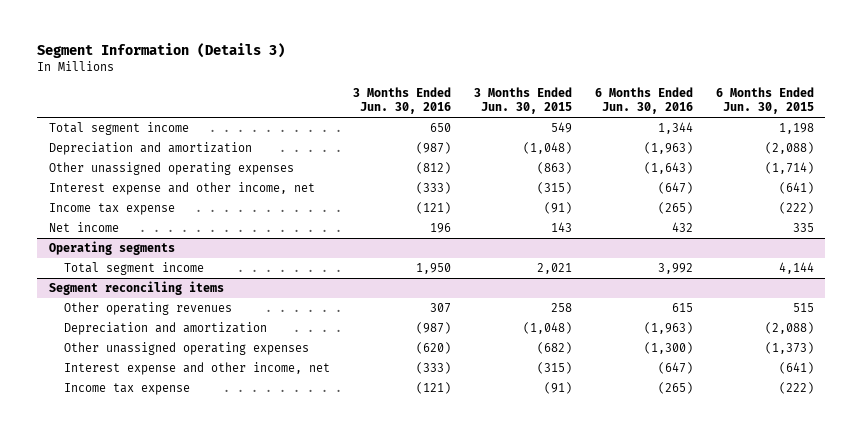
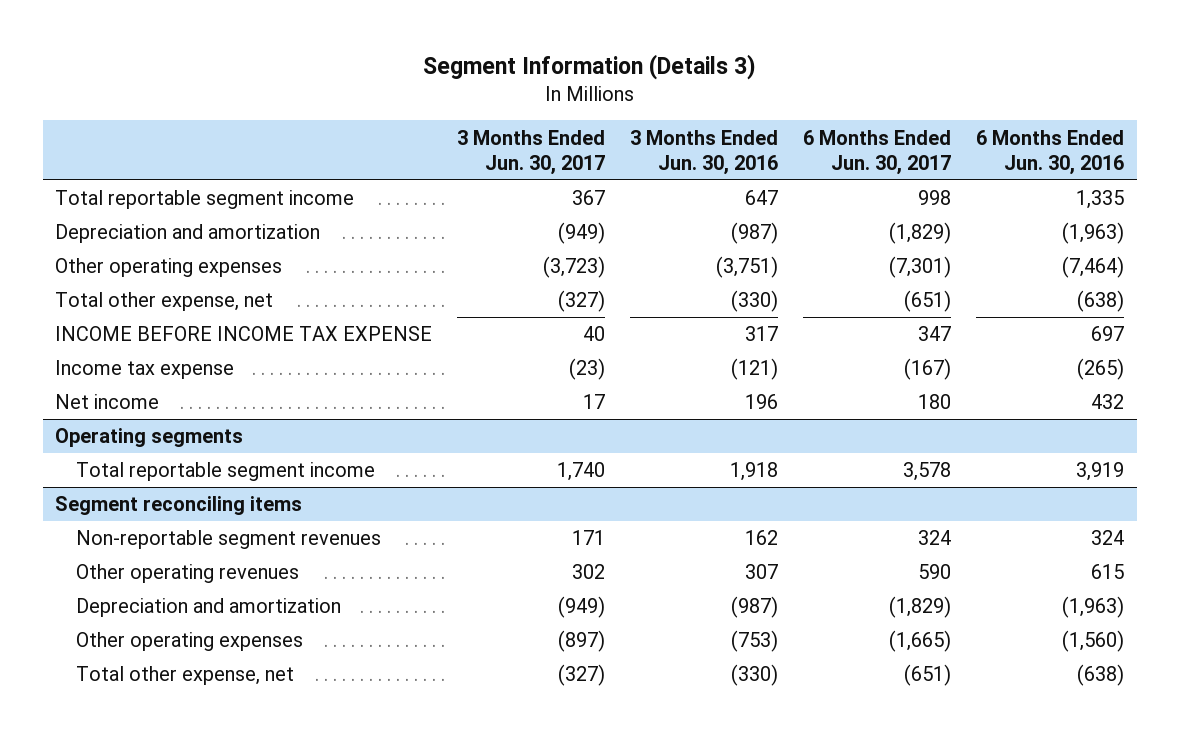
[474,86,573,115] 3 Months Ended Jun. 30, 2015 -> none
[715,86,814,115] 6 Months Ended Jun. 30, 2015 -> none
none -> [457,129,606,175] 3 Months Ended Jun. 30, 2017
none -> [803,129,952,175] 6 Months Ended Jun. 30, 2017
[48,122,189,136] Total segment income -> [55,190,355,210] Total reportable segment income
[430,123,452,133] 650 -> [745,190,779,206] 647
[658,122,694,135] 1,344 -> [1076,190,1125,210] 1,335
[48,162,294,176] Other unassigned operating expenses -> [55,258,283,278] Other operating expenses
[416,162,452,175] (812) -> [716,256,779,279] (3,751)
[644,162,694,175] (1,643) -> [1062,256,1125,279] (7,464)
[48,182,315,196] Interest expense and other income, net -> [55,292,274,312] Total other expense, net
[416,182,452,195] (333) -> [731,290,779,313] (330)
[658,182,694,195] (647) -> [1077,290,1125,313] (638)
none -> [55,326,433,342] INCOME BEFORE INCOME TAX EXPENSE
[64,262,205,276] Total segment income -> [75,462,375,482] Total reportable segment income
[416,263,452,275] 1,950 -> [730,462,779,482] 1,918
[658,263,694,275] 3,992 -> [1076,462,1125,482] 3,919
none -> [75,530,381,550] Non-reportable segment revenues
[64,383,191,396] Income tax expense -> none
[64,342,310,356] Other unassigned operating expenses -> [75,632,303,652] Other operating expenses
[416,342,452,355] (620) -> [731,630,779,653] (753)
[644,342,694,355] (1,300) -> [1062,630,1125,653] (1,560)
[64,362,331,376] Interest expense and other income, net -> [75,666,294,686] Total other expense, net
[416,362,452,375] (333) -> [731,664,779,687] (330)
[658,362,694,375] (647) -> [1077,664,1125,687] (638)

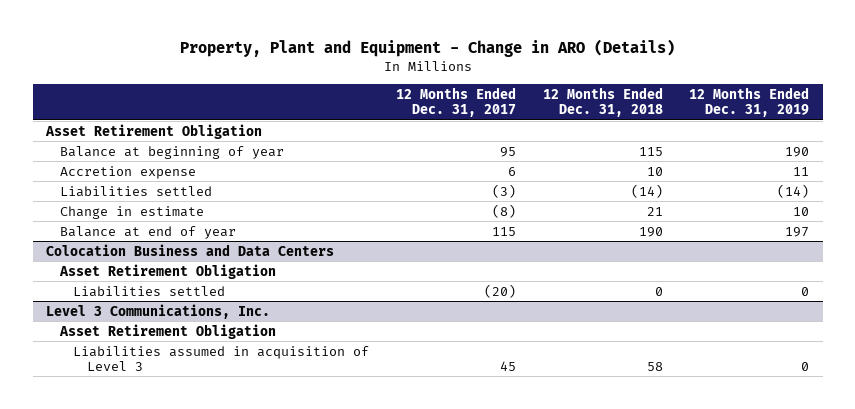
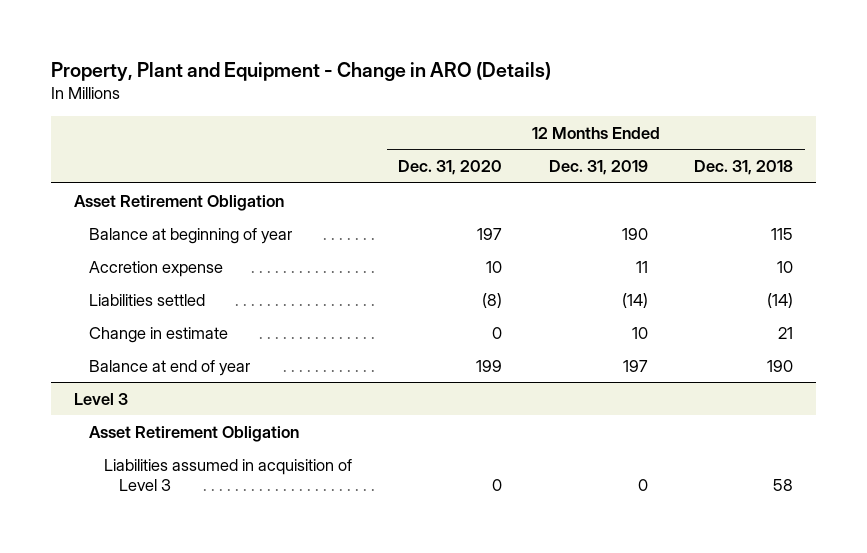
[395,86,516,118] 12 Months Ended Dec. 31, 2017 -> none
none -> [398,160,503,176] Dec. 31, 2020
[45,243,334,256] Colocation Business and Data Centers -> none
[58,263,276,279] Asset Retirement Obligation -> none
[73,285,226,297] Liabilities settled -> none
[45,303,270,319] Level 3 Communications, Inc. -> [73,392,128,405] Level 3

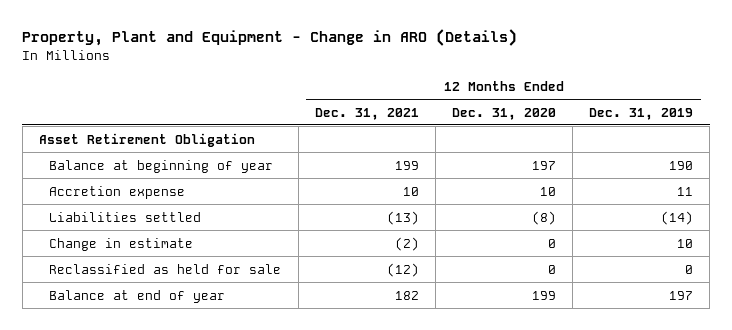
[693,160,793,176] Dec. 31, 2018 -> none
none -> [314,107,419,120] Dec. 31, 2021
none -> [49,263,282,274] Reclassified as held for sale
[73,392,128,405] Level 3 -> none
[88,425,299,442] Asset Retirement Obligation -> none
[103,458,352,492] Liabilities assumed in acquisition of Level 3 -> none

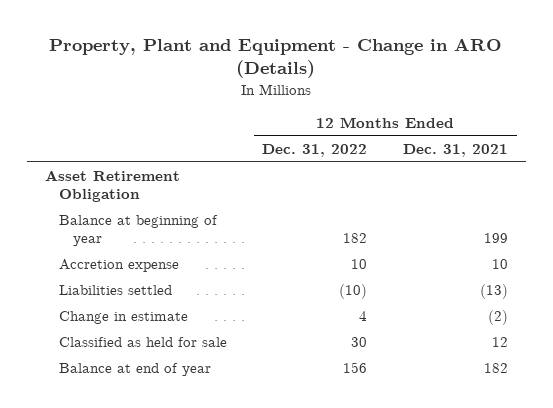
[451,107,556,120] Dec. 31, 2020 -> none
[589,107,694,120] Dec. 31, 2019 -> none
none -> [262,143,368,157] Dec. 31, 2022
[49,263,282,274] Reclassified as held for sale -> [58,337,227,348] Classified as held for sale
[386,262,419,277] (12) -> [492,337,509,348] 12

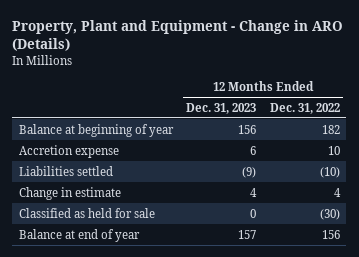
[403,143,509,157] Dec. 31, 2021 -> none
none -> [186,102,257,114] Dec. 31, 2023
[44,170,180,203] Asset Retirement Obligation -> none
[351,337,368,348] 30 -> [319,208,340,220] (30)

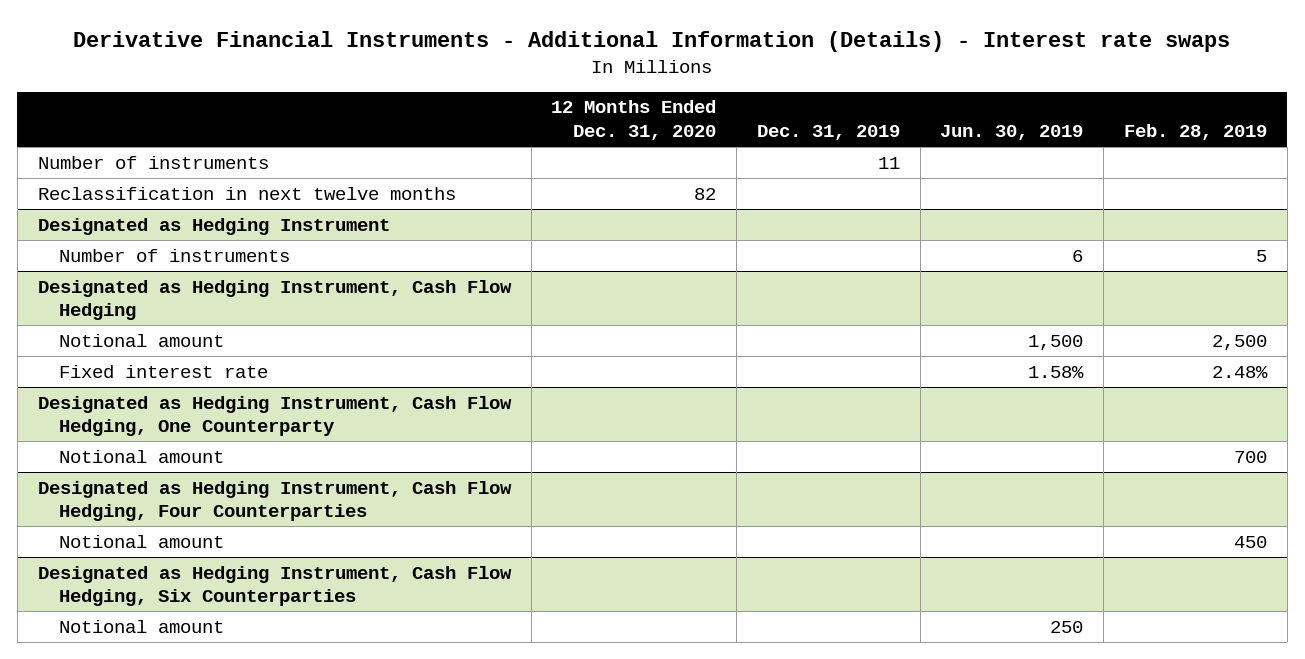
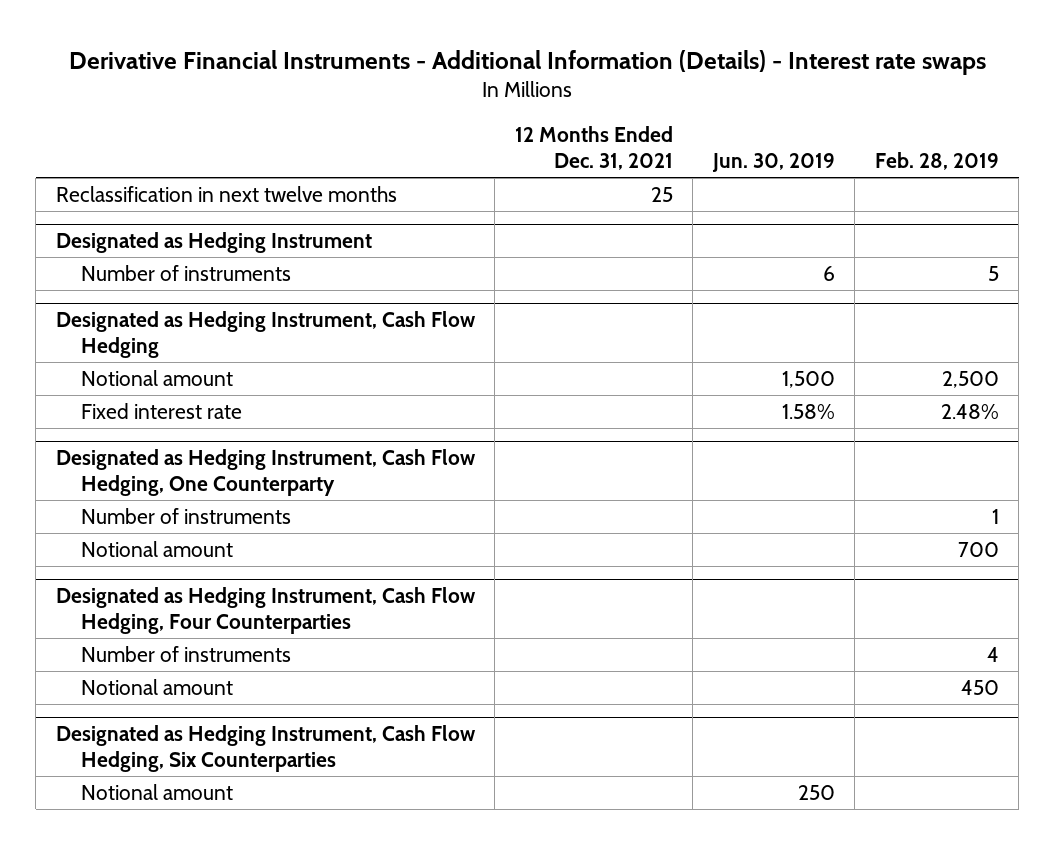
[551,100,717,141] 12 Months Ended Dec. 31, 2020 -> none
[756,125,900,141] Dec. 31, 2019 -> none
none -> [514,126,673,171] 12 Months Ended Dec. 31, 2021
[37,155,269,169] Number of instruments -> none
none -> [80,507,291,524] Number of instruments
none -> [80,645,291,662] Number of instruments

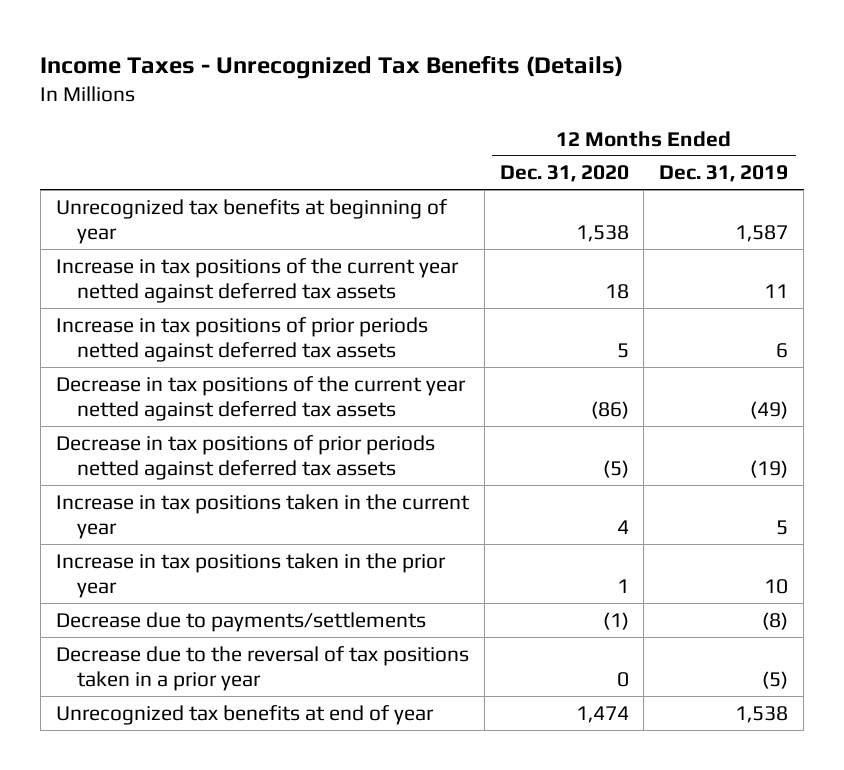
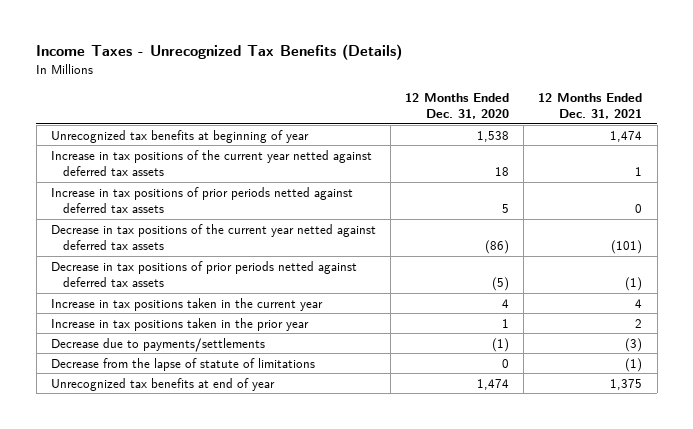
[659,165,789,183] Dec. 31, 2019 -> none
none -> [538,92,643,119] 12 Months Ended Dec. 31, 2021
[55,645,469,691] Decrease due to the reversal of tax positions taken in a prior year -> none
none -> [50,357,315,371] Decrease from the lapse of statute of limitations

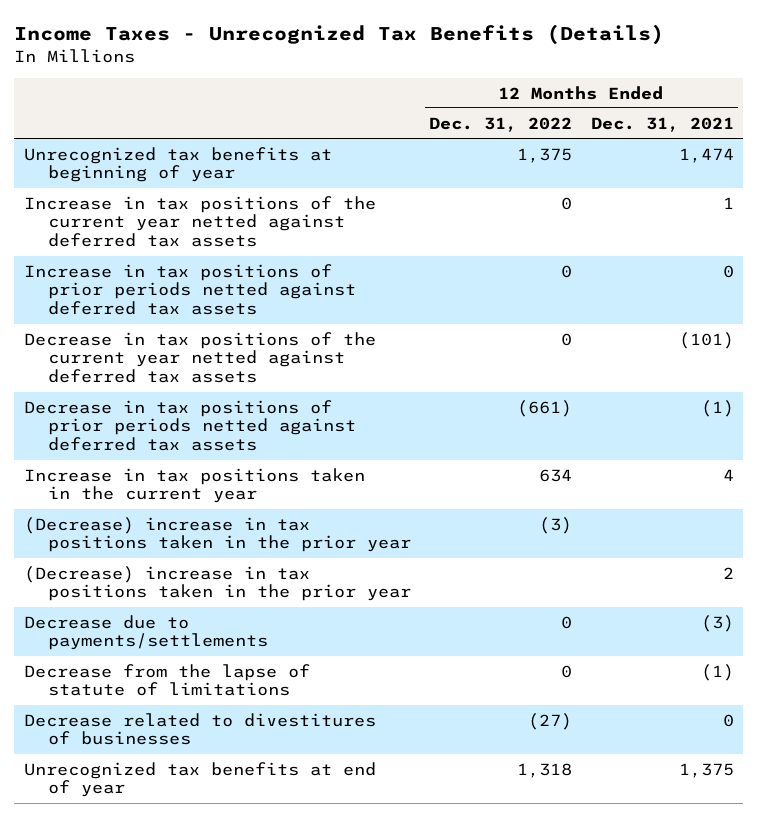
[405,92,510,119] 12 Months Ended Dec. 31, 2020 -> none
none -> [429,116,573,132] Dec. 31, 2022
none -> [23,516,412,553] (Decrease) increase in tax positions taken in the prior year
[50,317,309,331] Increase in tax positions taken in the prior year -> [23,565,412,602] (Decrease) increase in tax positions taken in the prior year
none -> [23,712,376,746] Decrease related to divestitures of businesses

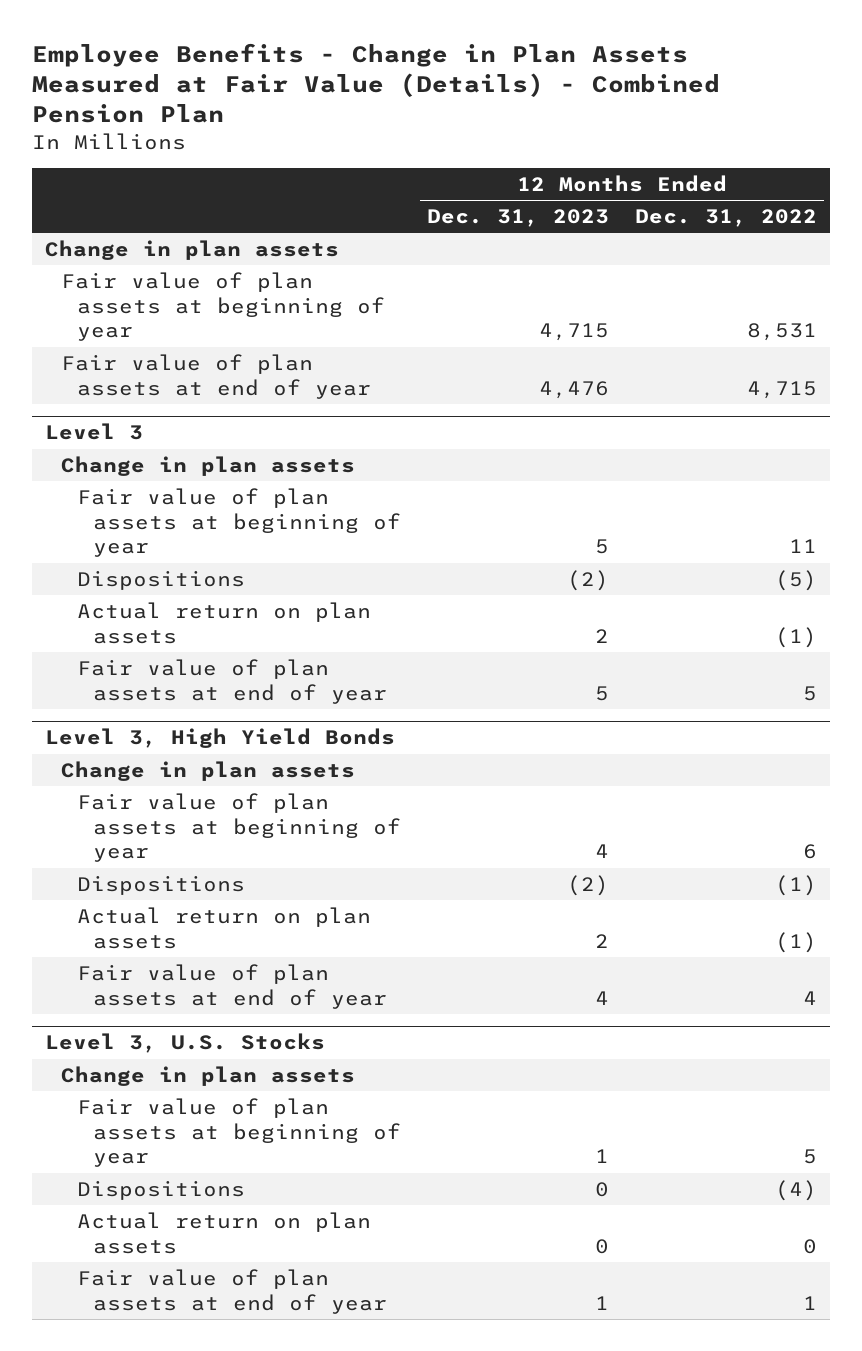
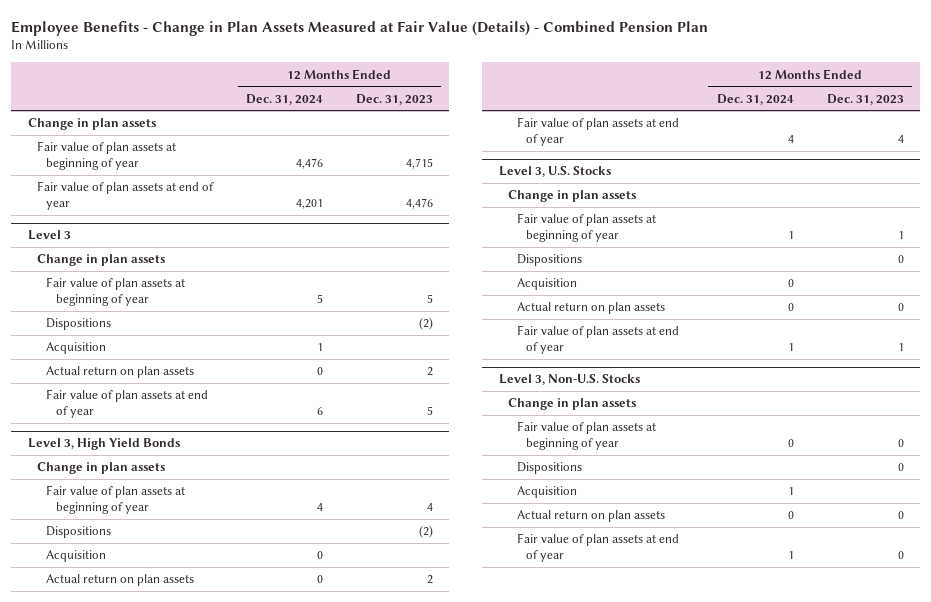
[635,209,818,228] Dec. 31, 2022 -> none
none -> [246,93,324,105] Dec. 31, 2024
none -> [46,342,107,355] Acquisition
none -> [46,550,107,563] Acquisition
none -> [516,278,577,291] Acquisition
none -> [498,374,640,386] Level 3, Non-U.S. Stocks
none -> [507,398,636,411] Change in plan assets
none -> [516,421,656,451] Fair value of plan assets at beginning of year
none -> [516,462,582,475] Dispositions
none -> [516,486,577,499] Acquisition
none -> [516,510,665,523] Actual return on plan assets
none -> [516,533,679,563] Fair value of plan assets at end of year

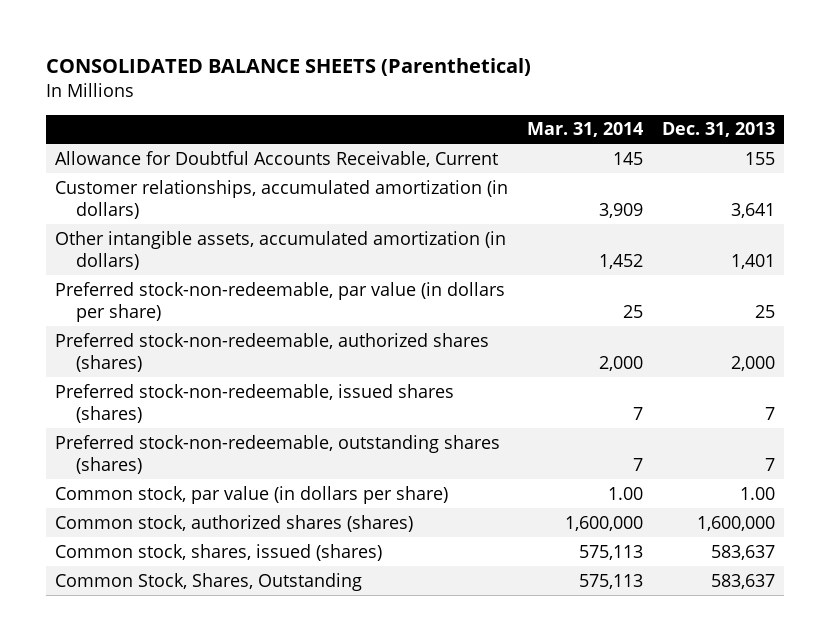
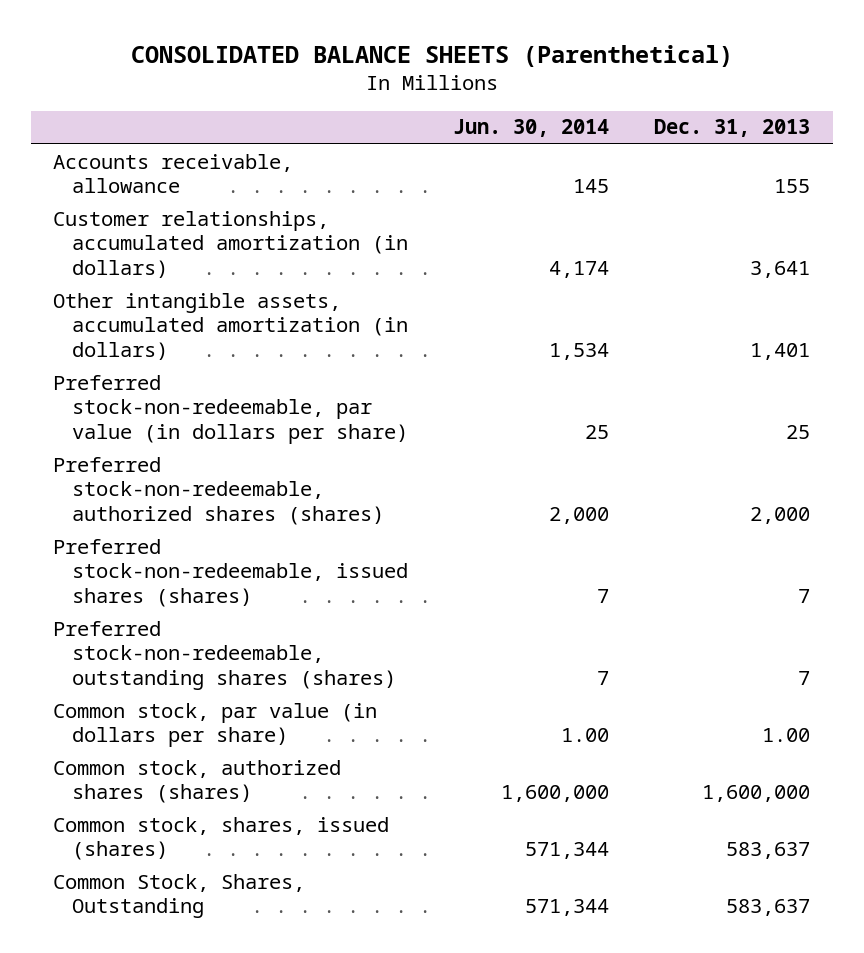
[526,122,643,138] Mar. 31, 2014 -> none
none -> [453,119,610,138] Jun. 30, 2014
[55,150,499,167] Allowance for Doubtful Accounts Receivable, Current -> [53,153,294,194] Accounts receivable, allowance

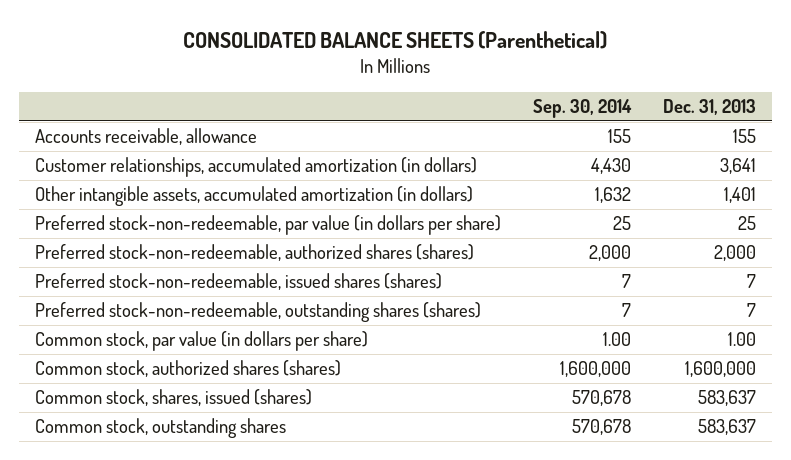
[453,119,610,138] Jun. 30, 2014 -> none
none -> [532,99,632,119] Sep. 30, 2014
[53,873,306,919] Common Stock, Shares, Outstanding -> [34,418,286,439] Common stock, outstanding shares

